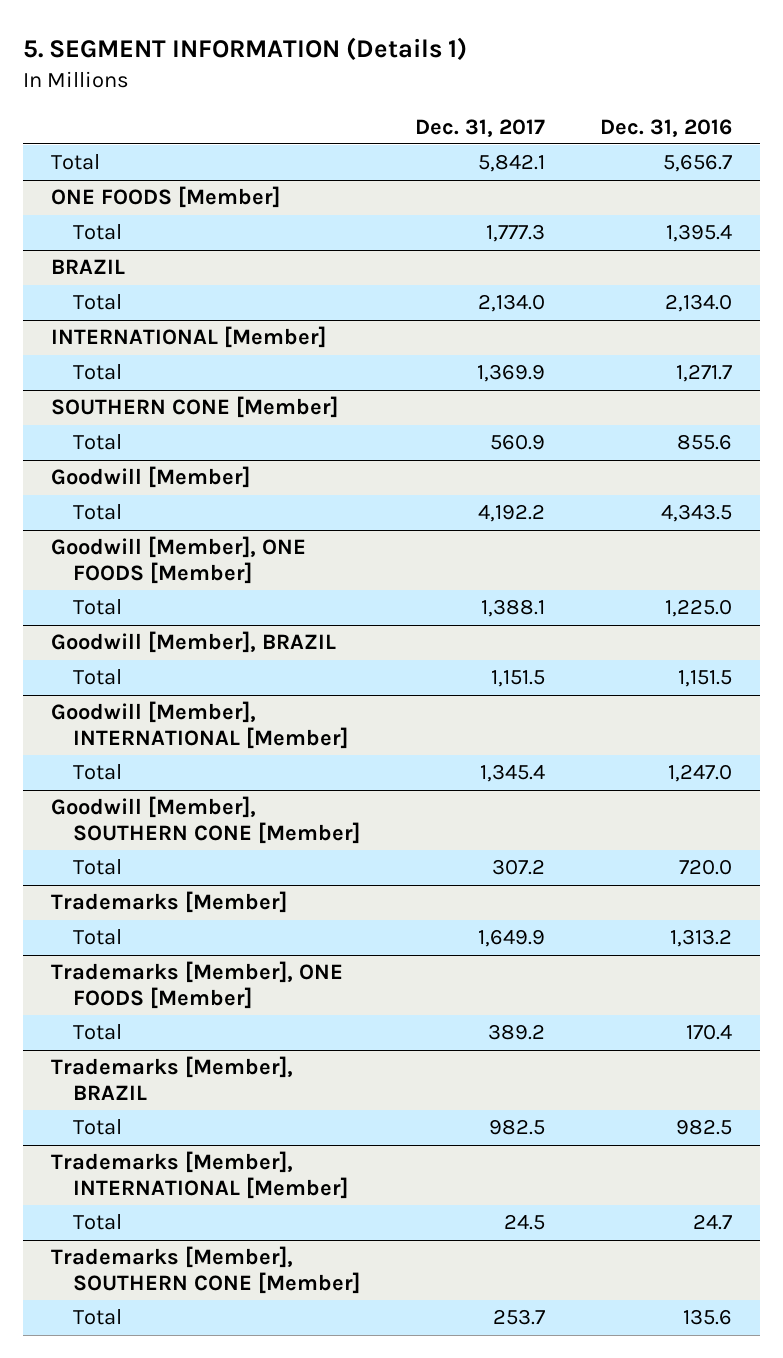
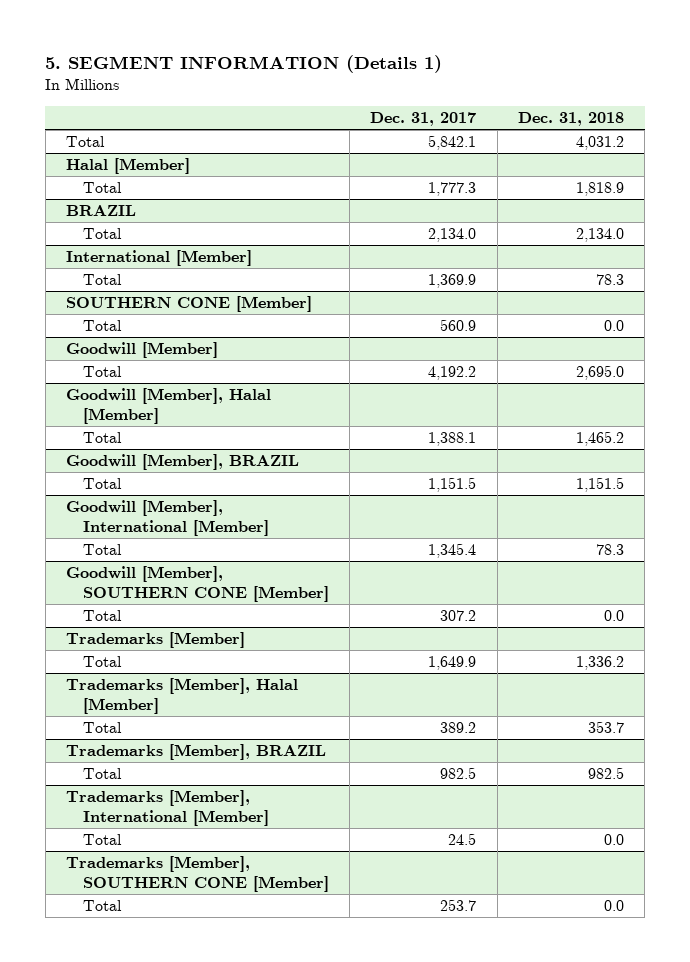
[600,118,733,137] Dec. 31, 2016 -> none
none -> [517,112,624,127] Dec. 31, 2018
[50,186,280,209] ONE FOODS [Member] -> [65,158,190,175] Halal [Member]
[50,326,326,349] INTERNATIONAL [Member] -> [65,250,252,267] International [Member]
[50,536,306,585] Goodwill [Member], ONE FOODS [Member] -> none
none -> [65,388,271,424] Goodwill [Member], Halal [Member]
[50,701,349,750] Goodwill [Member], INTERNATIONAL [Member] -> [65,500,269,536] Goodwill [Member], International [Member]
[50,961,343,1010] Trademarks [Member], ONE FOODS [Member] -> none
none -> [65,678,298,714] Trademarks [Member], Halal [Member]
[50,1151,349,1200] Trademarks [Member], INTERNATIONAL [Member] -> [65,790,269,826] Trademarks [Member], International [Member]

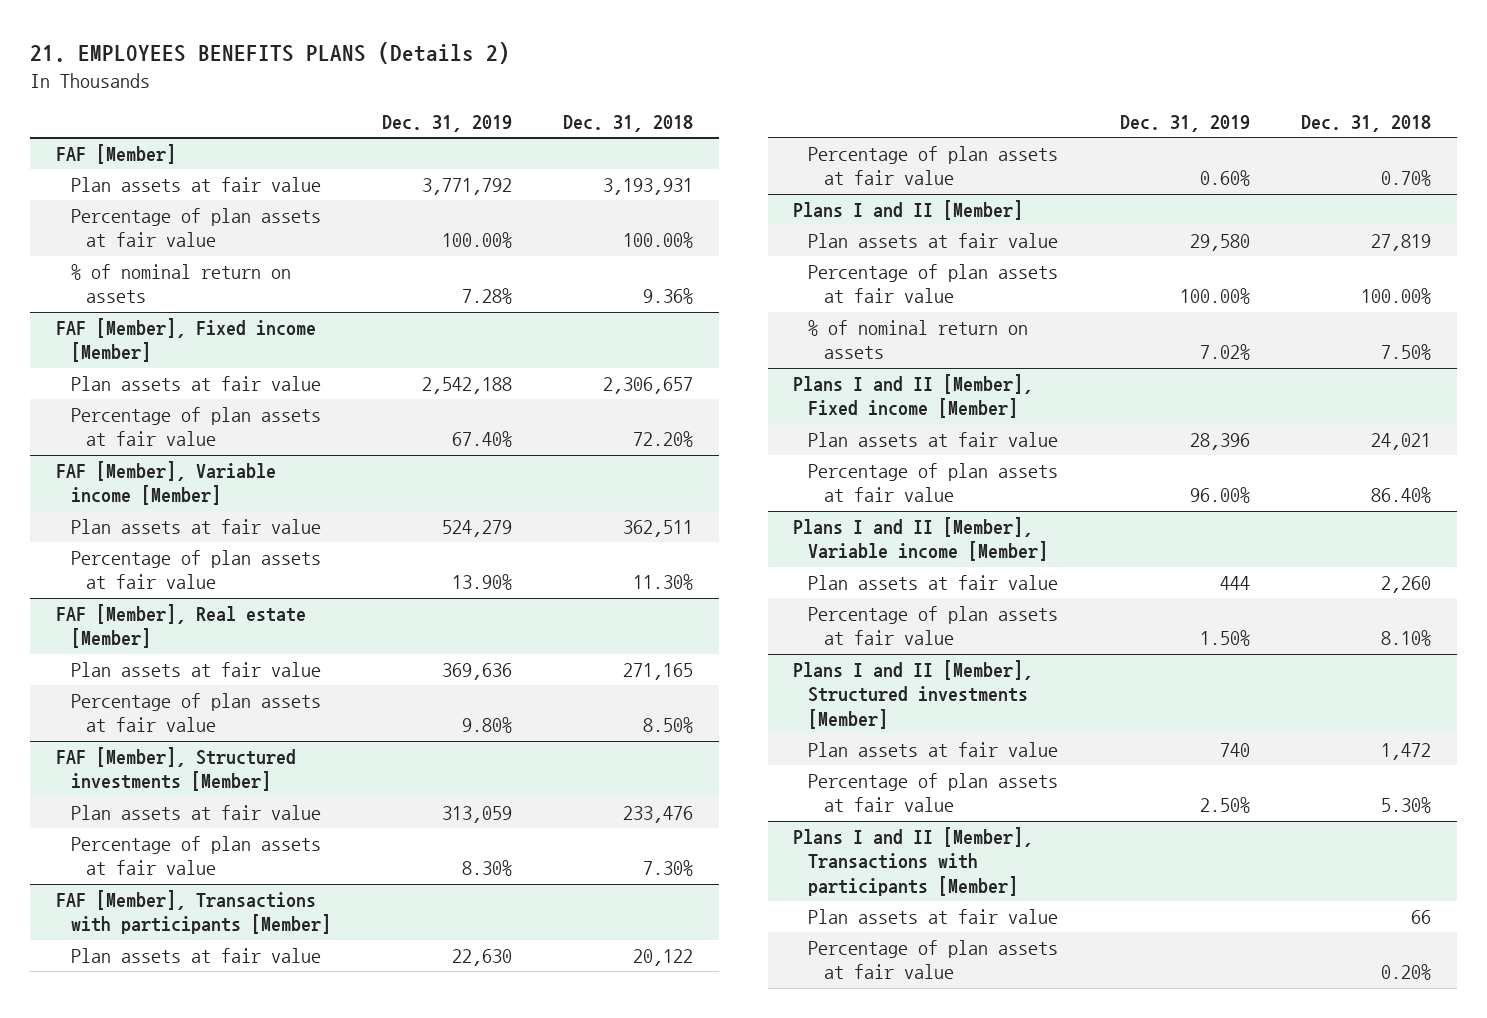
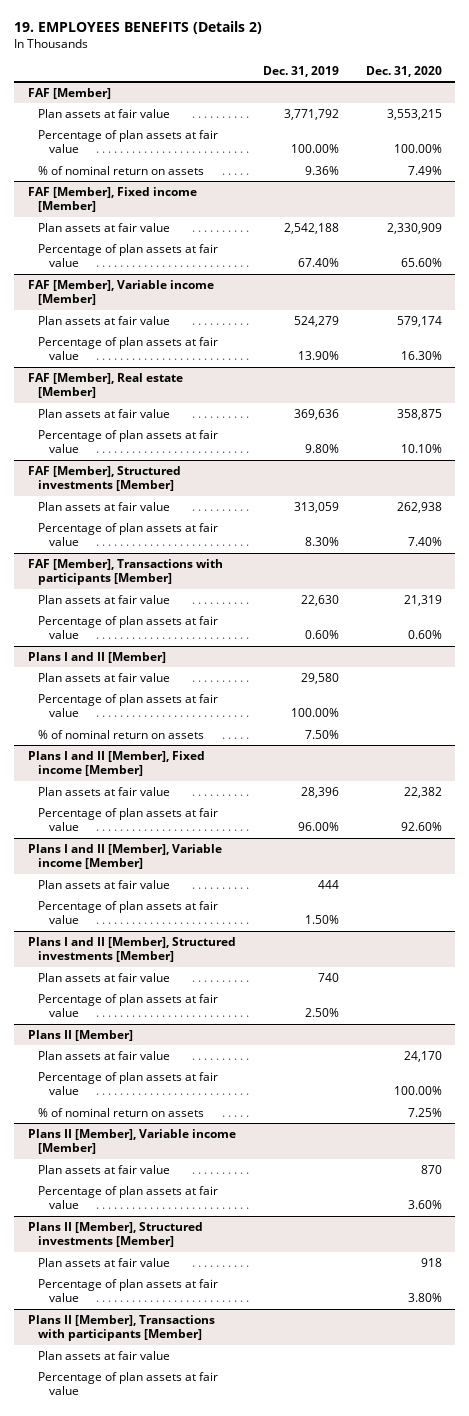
[30,42,511,65] 21. EMPLOYEES BENEFITS PLANS (Details 2) -> [14,21,263,35] 19. EMPLOYEES BENEFITS (Details 2)
[563,114,694,132] Dec. 31, 2018 -> none
none -> [365,65,442,77] Dec. 31, 2020
[462,288,513,305] 7.28% -> [304,165,339,175] 9.36%
[1199,344,1250,361] 7.02% -> [304,729,339,739] 7.50%
[793,826,1034,896] Plans I and II [Member], Transactions with participants [Member] -> none
none -> [27,1029,133,1041] Plans II [Member]
none -> [38,1107,205,1117] % of nominal return on assets
none -> [27,1128,236,1155] Plans II [Member], Variable income [Member]
none -> [38,1164,171,1174] Plan assets at fair value
none -> [38,1185,219,1210] Percentage of plan assets at fair value
none -> [27,1221,203,1248] Plans II [Member], Structured investments [Member]
none -> [38,1257,171,1267] Plan assets at fair value
none -> [38,1278,219,1303] Percentage of plan assets at fair value
none -> [27,1314,215,1342] Plans II [Member], Transactions with participants [Member]
none -> [38,1350,171,1360] Plan assets at fair value
none -> [38,1371,219,1396] Percentage of plan assets at fair value

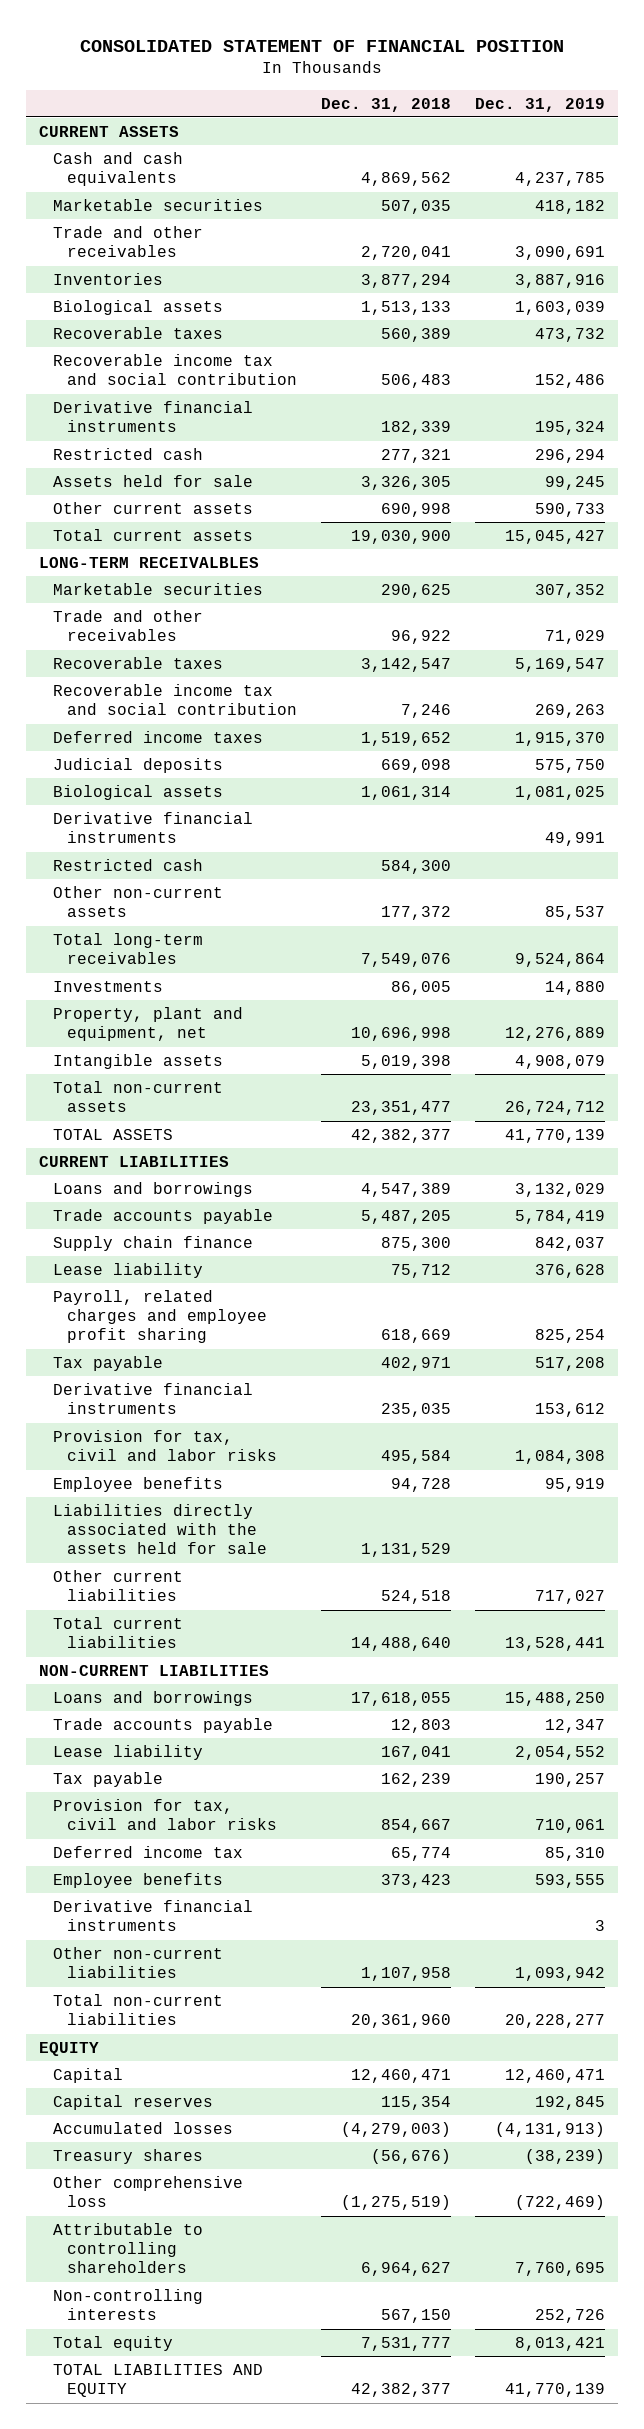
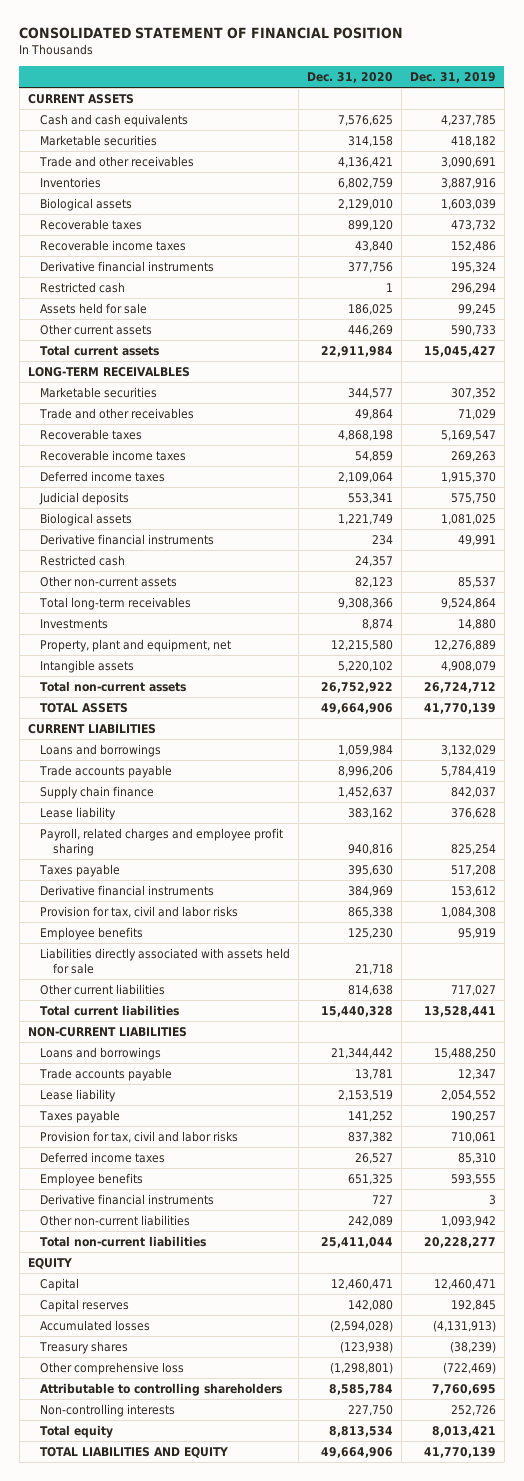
[320,97,451,112] Dec. 31, 2018 -> none
none -> [307,72,394,84] Dec. 31, 2020
[52,354,297,386] Recoverable income tax and social contribution -> [40,239,187,251] Recoverable income taxes
[52,684,297,716] Recoverable income tax and social contribution -> [40,449,187,461] Recoverable income taxes
[52,1356,163,1372] Tax payable -> [39,863,121,877] Taxes payable
[52,1504,267,1555] Liabilities directly associated with the assets held for sale -> [40,947,291,974] Liabilities directly associated with assets held for sale
[52,1772,163,1788] Tax payable -> [39,1109,121,1123] Taxes payable
[52,1846,243,1859] Deferred income tax -> [40,1151,166,1163] Deferred income taxes

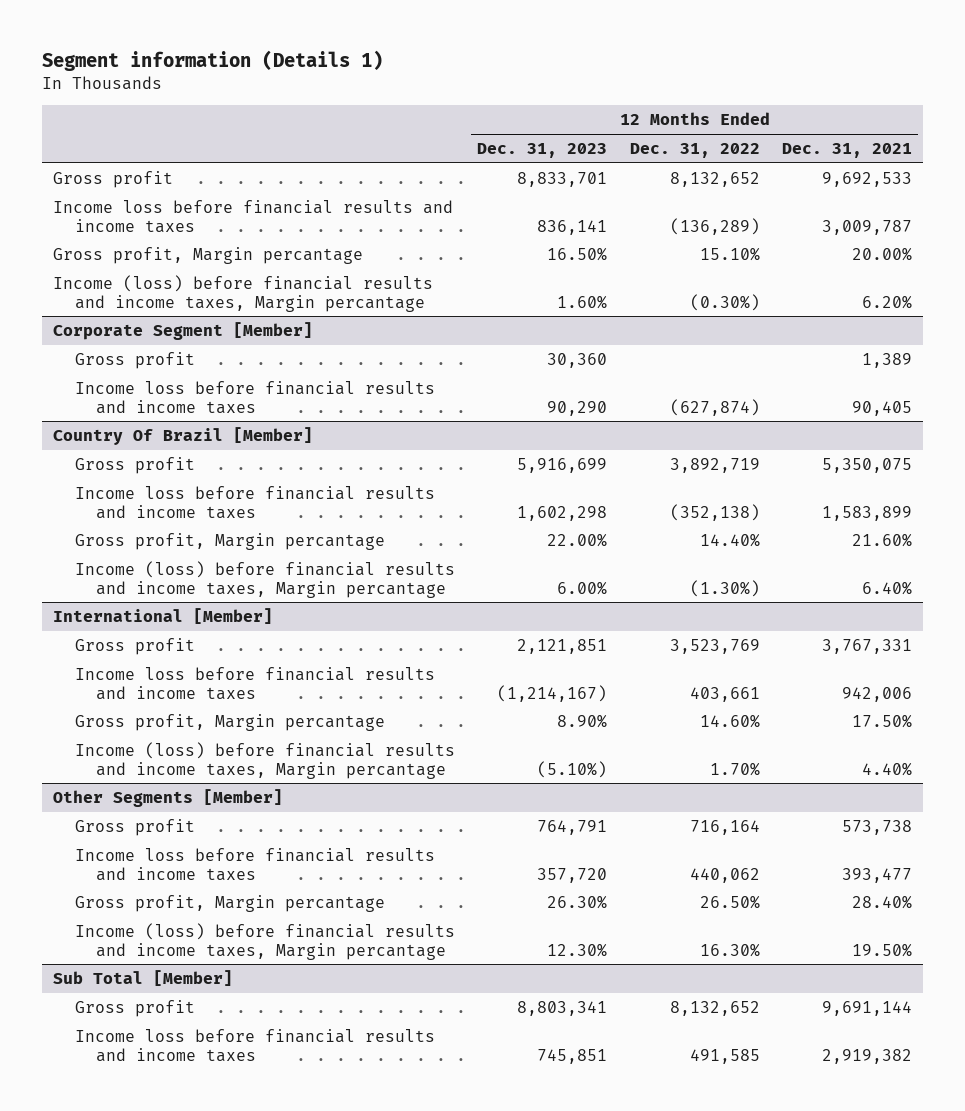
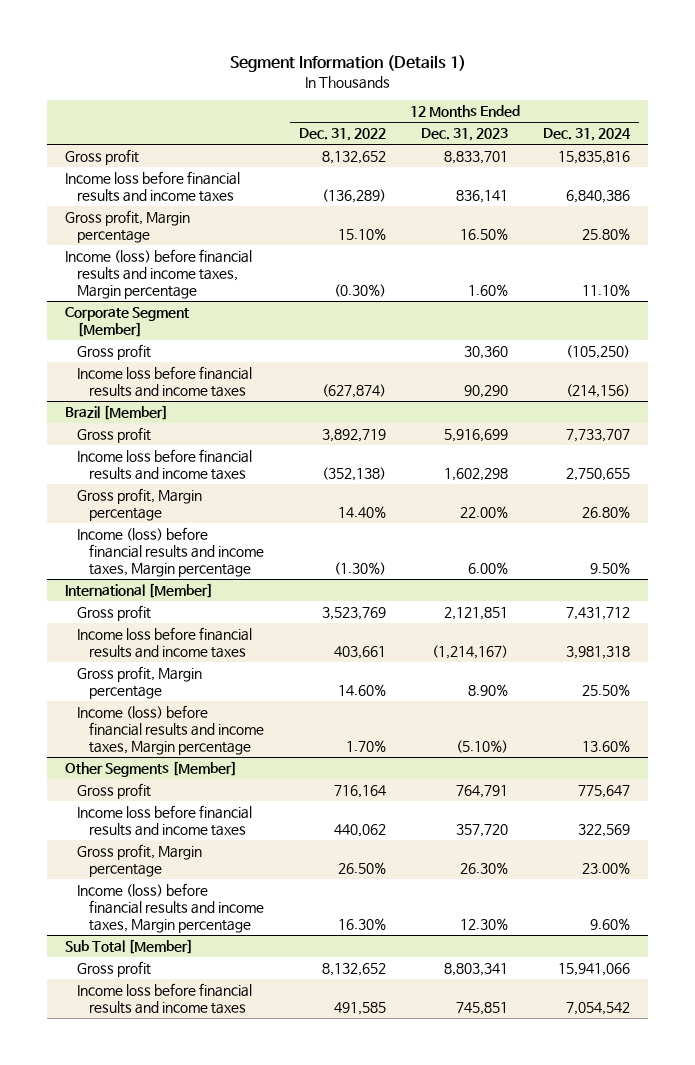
[42,50,384,72] Segment information (Details 1) -> [229,55,466,73] Segment Information (Details 1)
[781,143,912,159] Dec. 31, 2021 -> none
none -> [543,128,632,142] Dec. 31, 2024
[53,247,364,265] Gross profit, Margin percantage -> [64,209,190,244] Gross profit, Margin percentage
[53,275,434,312] Income (loss) before financial results and income taxes, Margin percantage -> [64,248,252,300] Income (loss) before financial results and income taxes, Margin percentage
[53,427,314,446] Country Of Brazil [Member] -> [64,404,168,420] Brazil [Member]
[74,533,385,551] Gross profit, Margin percantage -> [76,487,202,522] Gross profit, Margin percentage
[74,561,455,598] Income (loss) before financial results and income taxes, Margin percantage -> [76,526,264,578] Income (loss) before financial results and income taxes, Margin percentage
[74,714,385,732] Gross profit, Margin percantage -> [76,665,202,700] Gross profit, Margin percentage
[74,742,455,779] Income (loss) before financial results and income taxes, Margin percantage -> [76,704,264,756] Income (loss) before financial results and income taxes, Margin percentage
[74,895,385,913] Gross profit, Margin percantage -> [76,843,202,878] Gross profit, Margin percentage
[74,923,455,960] Income (loss) before financial results and income taxes, Margin percantage -> [76,882,264,934] Income (loss) before financial results and income taxes, Margin percentage

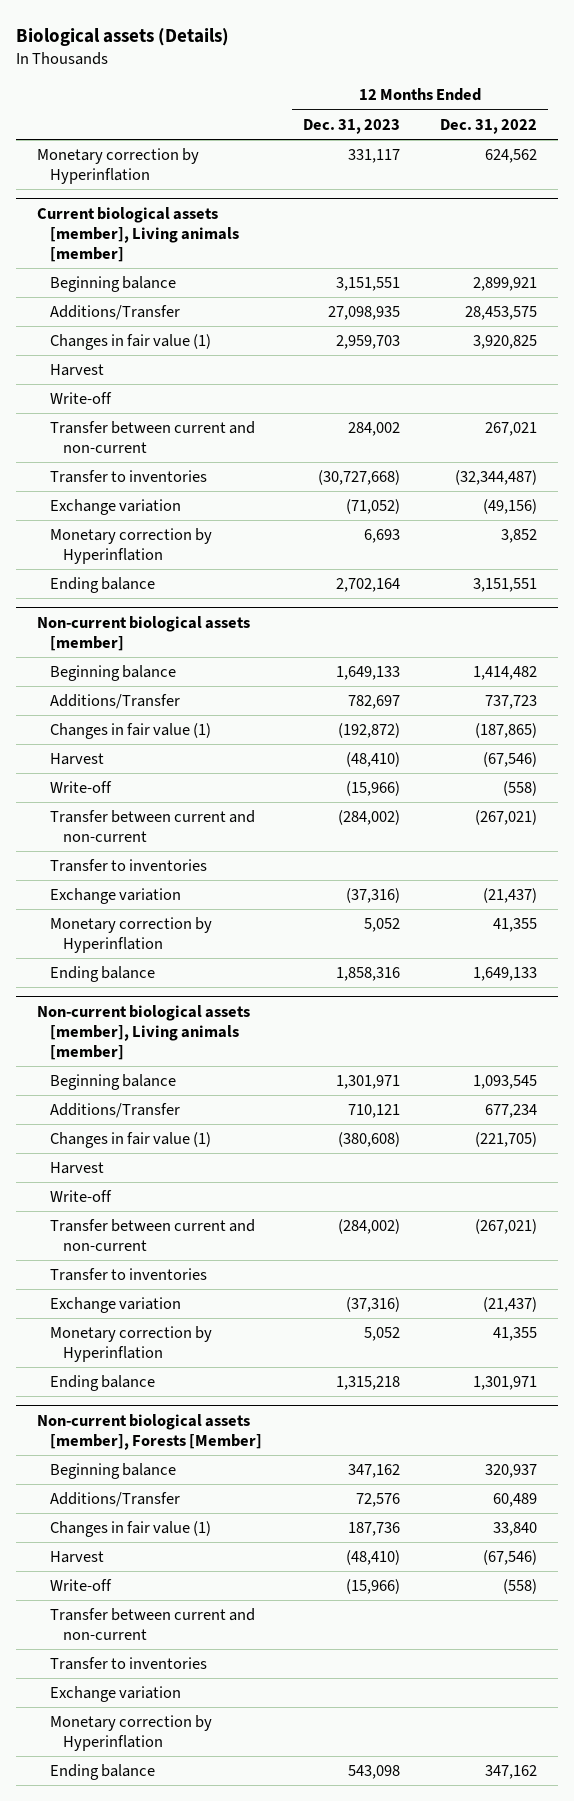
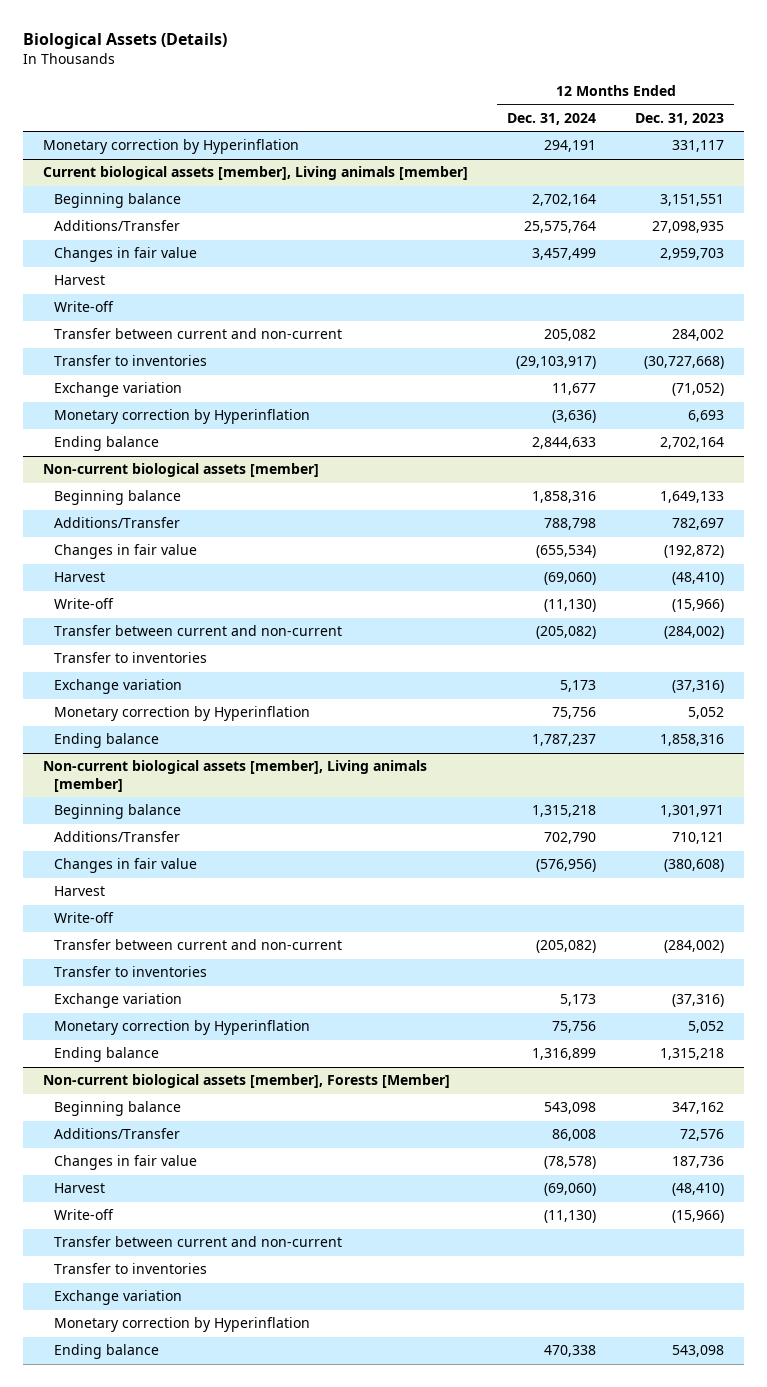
[16,27,230,46] Biological assets (Details) -> [23,33,228,50] Biological Assets (Details)
[440,118,538,134] Dec. 31, 2022 -> none
none -> [507,113,597,126] Dec. 31, 2024
[49,334,211,351] Changes in fair value (1) -> [54,247,198,263] Changes in fair value
[49,723,211,740] Changes in fair value (1) -> [54,544,198,560] Changes in fair value
[49,1132,211,1149] Changes in fair value (1) -> [54,858,198,874] Changes in fair value
[49,1521,211,1538] Changes in fair value (1) -> [54,1155,198,1171] Changes in fair value

